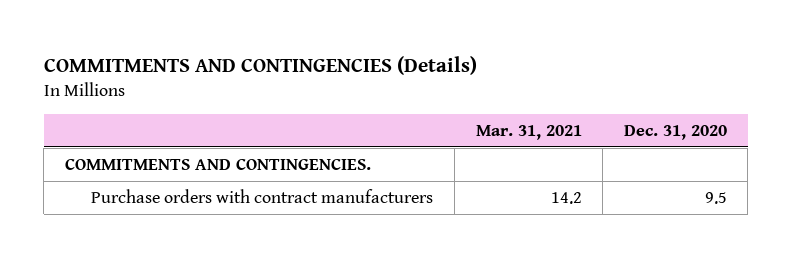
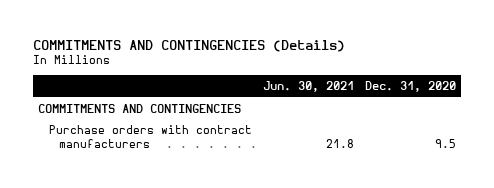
[475,124,582,140] Mar. 31, 2021 -> none
none -> [262,81,354,93] Jun. 30, 2021
[64,158,371,170] COMMITMENTS AND CONTINGENCIES. -> [38,103,242,113] COMMITMENTS AND CONTINGENCIES

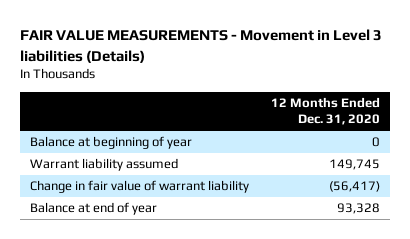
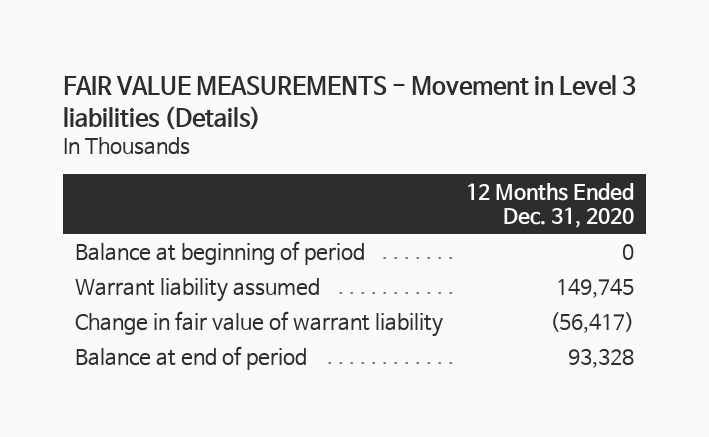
[30,136,193,150] Balance at beginning of year -> [74,240,365,265] Balance at beginning of period
[30,202,158,216] Balance at end of year -> [74,345,307,370] Balance at end of period

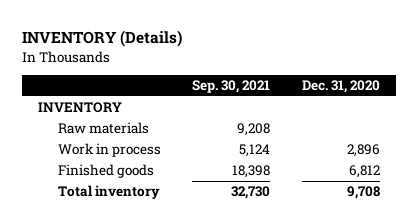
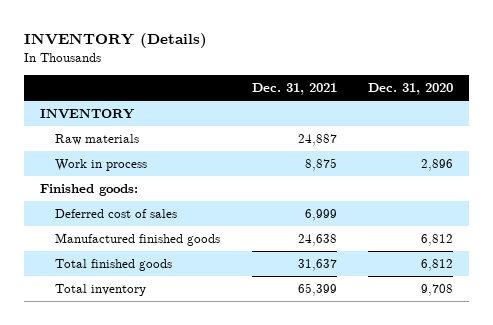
[192,80,271,94] Sep. 30, 2021 -> none
none -> [251,83,337,96] Dec. 31, 2021
none -> [39,184,138,197] Finished goods:
none -> [54,209,177,219] Deferred cost of sales
none -> [54,233,220,247] Manufactured finished goods
[57,164,154,179] Finished goods -> [54,259,172,272] Total finished goods

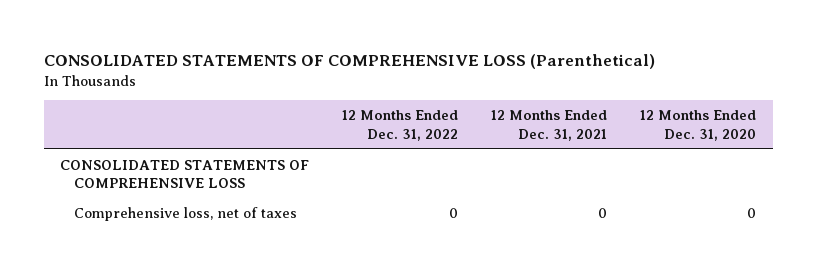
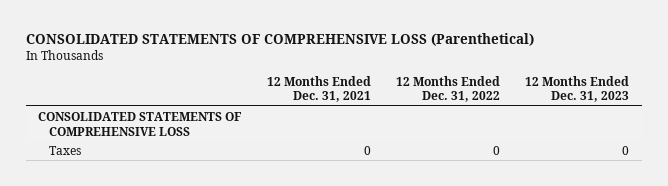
[640,110,757,141] 12 Months Ended Dec. 31, 2020 -> none
none -> [525,75,630,103] 12 Months Ended Dec. 31, 2023
[74,206,298,221] Comprehensive loss, net of taxes -> [48,145,81,155] Taxes

